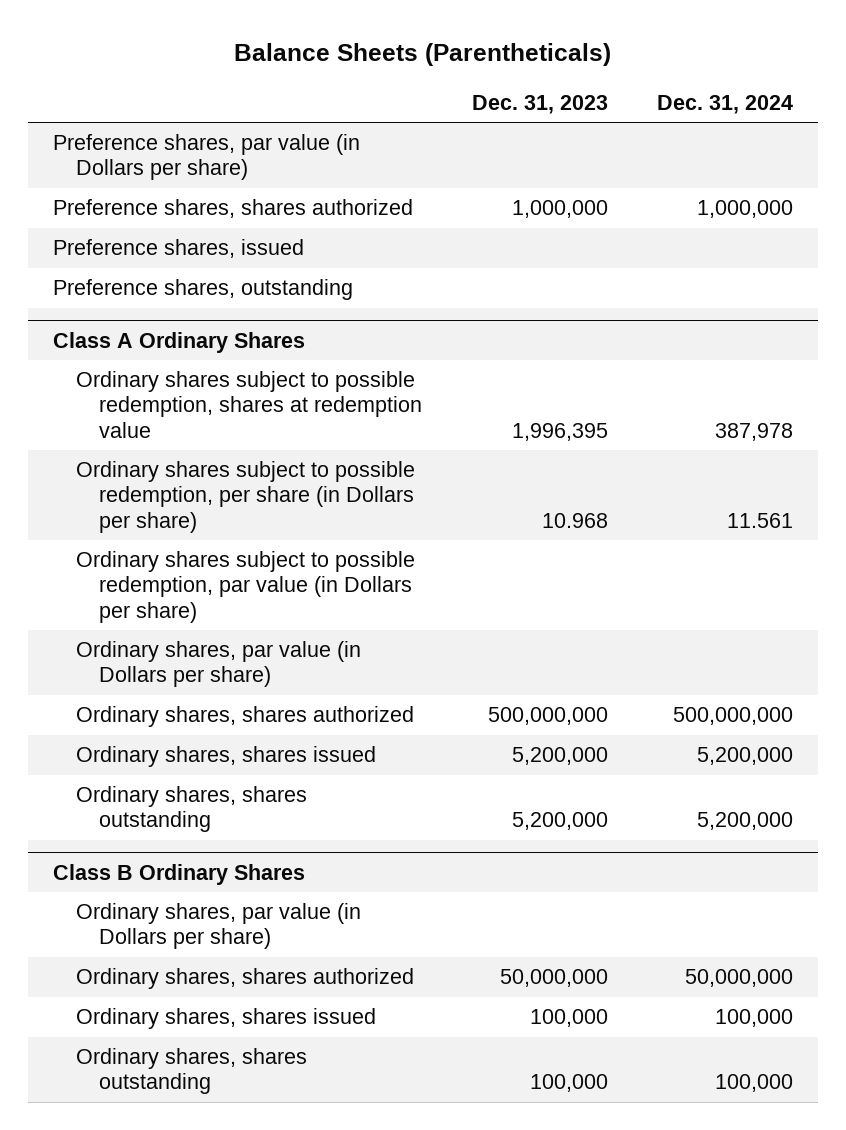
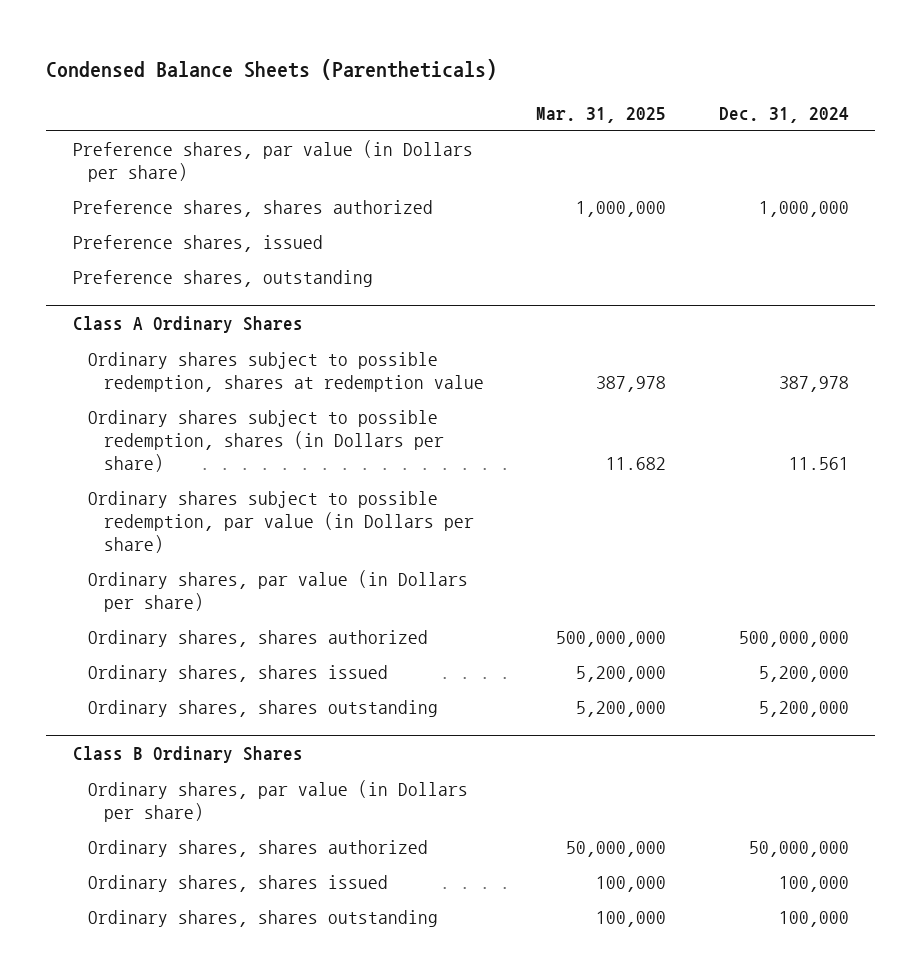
[233,43,611,67] Balance Sheets (Parentheticals) -> [46,59,498,81] Condensed Balance Sheets (Parentheticals)
[471,94,608,114] Dec. 31, 2023 -> none
none -> [536,106,667,123] Mar. 31, 2025
[75,461,415,533] Ordinary shares subject to possible redemption, per share (in Dollars per share) -> [88,409,445,472] Ordinary shares subject to possible redemption, shares (in Dollars per share)

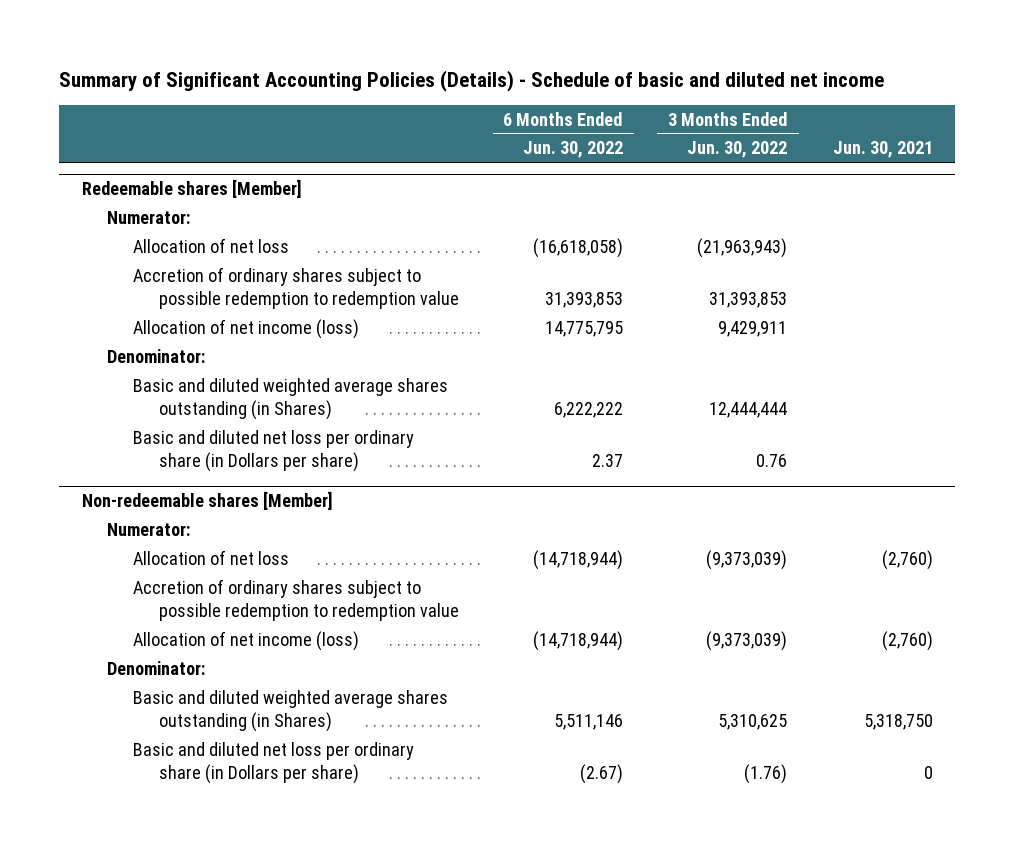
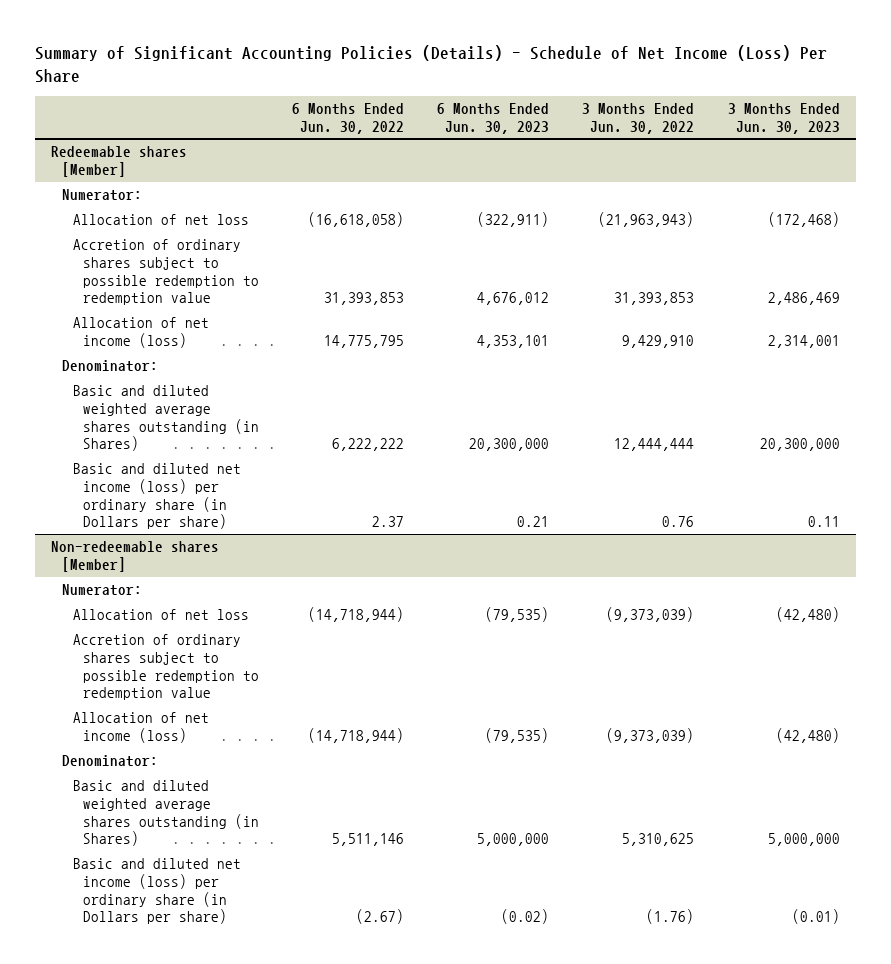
[58,69,884,92] Summary of Significant Accounting Policies (Details) - Schedule of basic and diluted net income -> [34,44,827,83] Summary of Significant Accounting Policies (Details) - Schedule of Net Income (Loss) Per Share
[832,141,933,159] Jun. 30, 2021 -> none
none -> [437,102,550,134] 6 Months Ended Jun. 30, 2023
none -> [727,102,840,134] 3 Months Ended Jun. 30, 2023
[718,320,788,337] 9,429,911 -> [622,334,695,348] 9,429,910
[132,429,414,473] Basic and diluted net loss per ordinary share (in Dollars per share) -> [72,463,241,530] Basic and diluted net income (loss) per ordinary share (in Dollars per share)
[132,741,414,785] Basic and diluted net loss per ordinary share (in Dollars per share) -> [72,858,241,925] Basic and diluted net income (loss) per ordinary share (in Dollars per share)

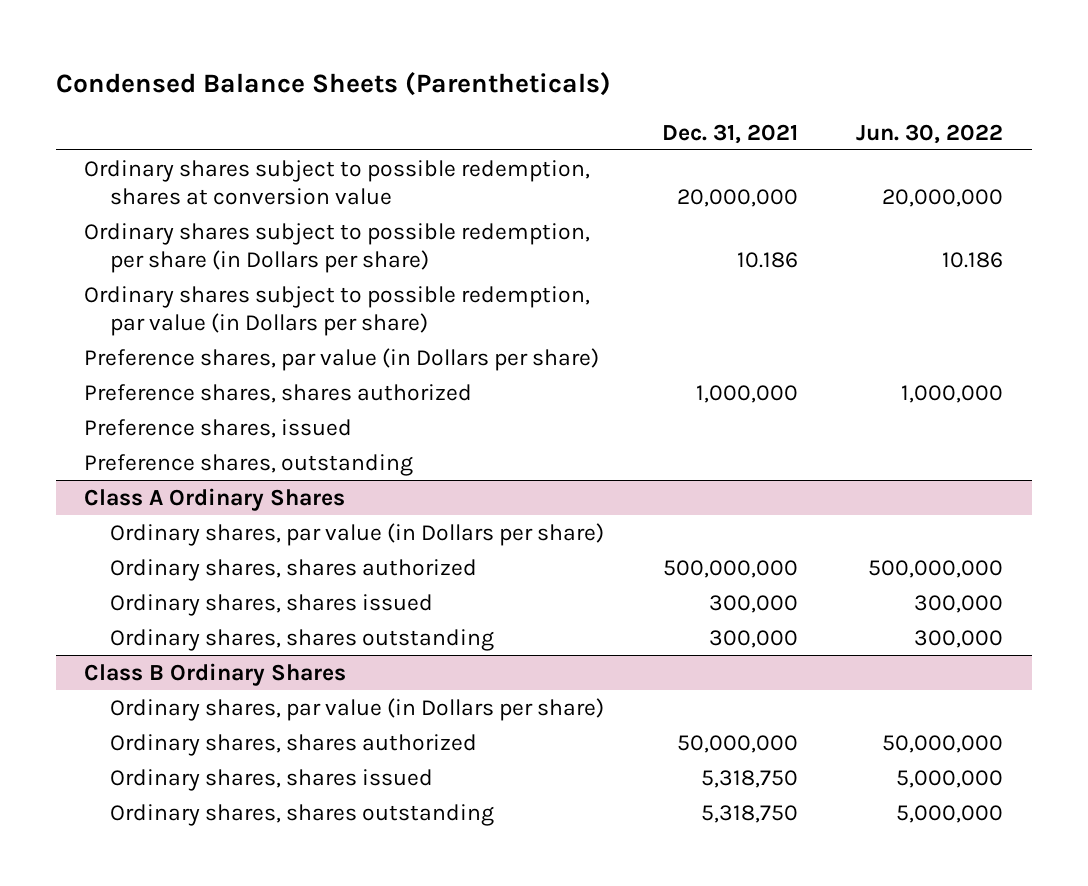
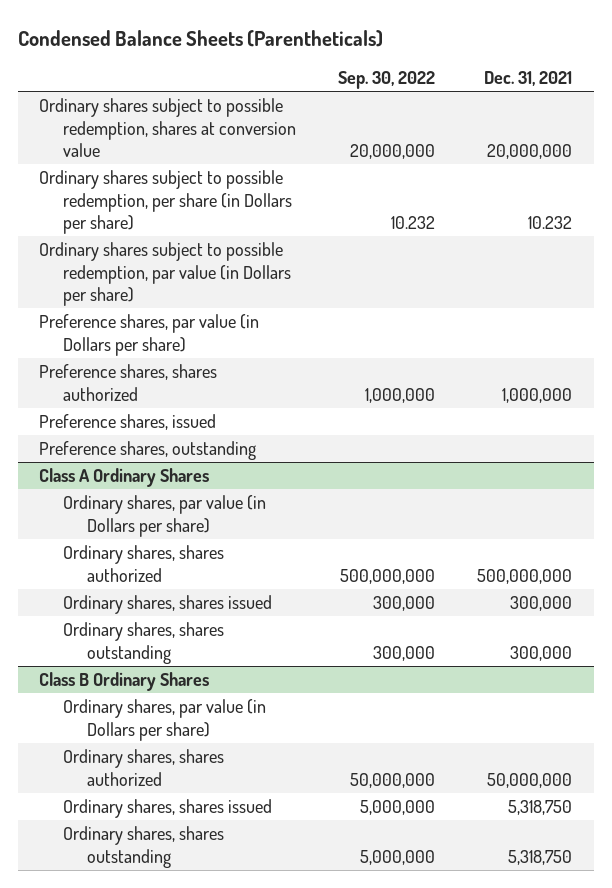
[856,123,1004,144] Jun. 30, 2022 -> none
none -> [338,70,436,89] Sep. 30, 2022
[737,251,799,268] 10.186 -> [528,216,573,230] 10.232

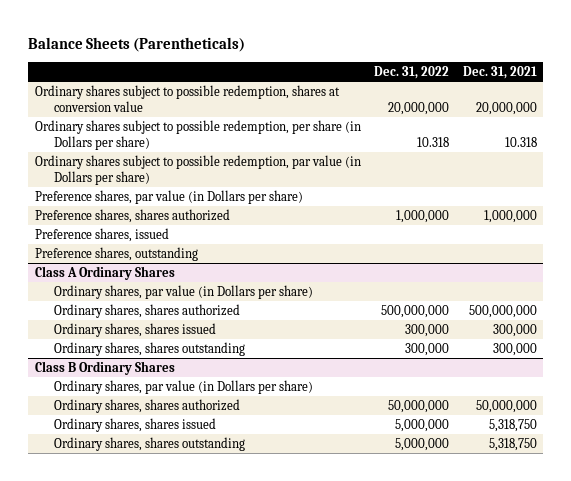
[18,29,384,47] Condensed Balance Sheets (Parentheticals) -> [28,36,246,52] Balance Sheets (Parentheticals)
[338,70,436,89] Sep. 30, 2022 -> none
none -> [374,65,450,79] Dec. 31, 2022
[528,216,573,230] 10.232 -> [504,136,537,147] 10.318

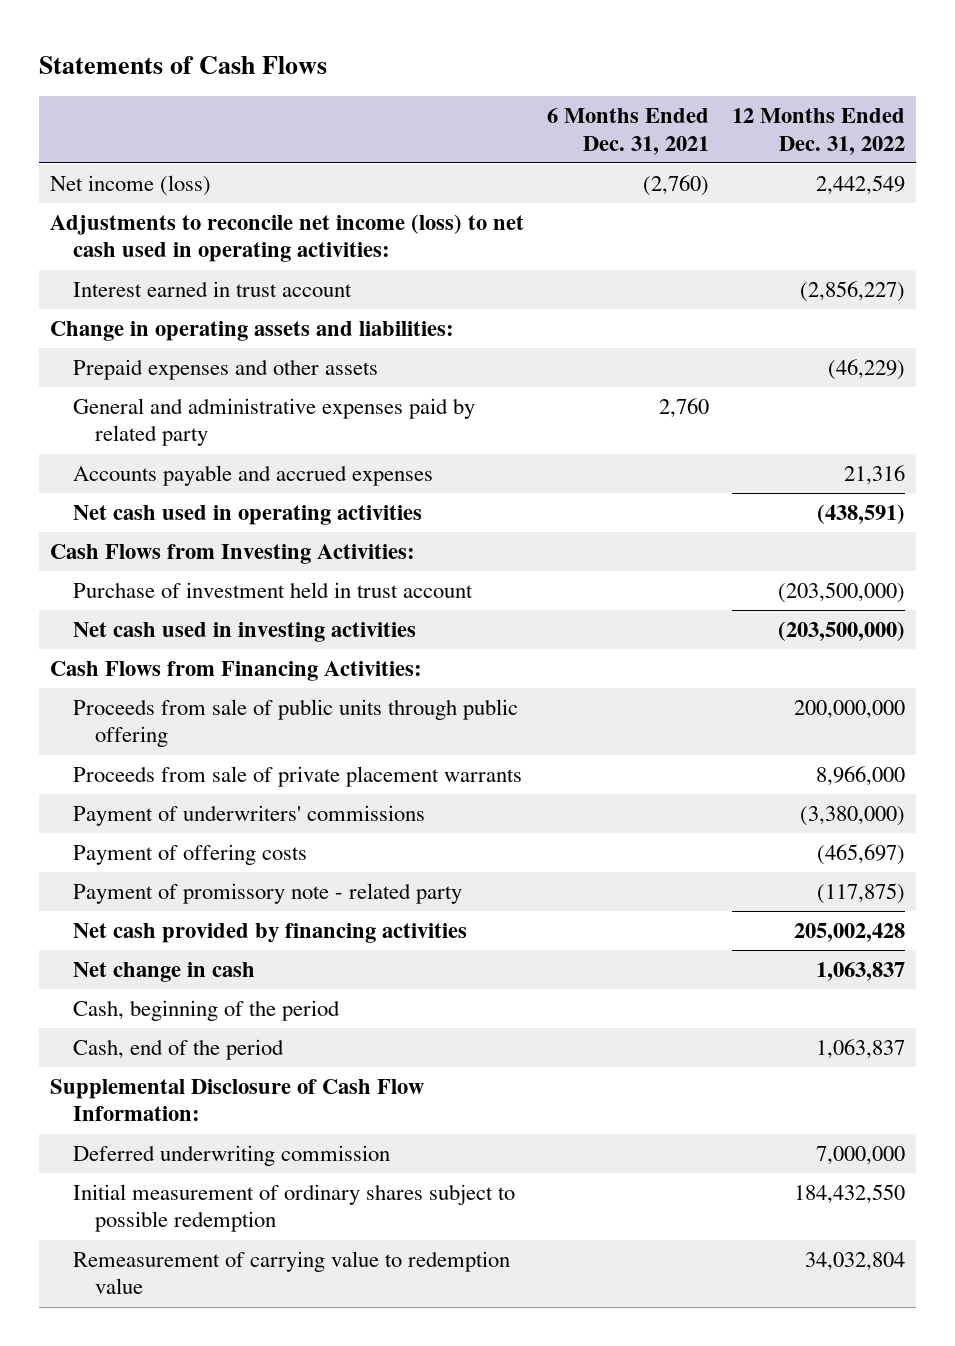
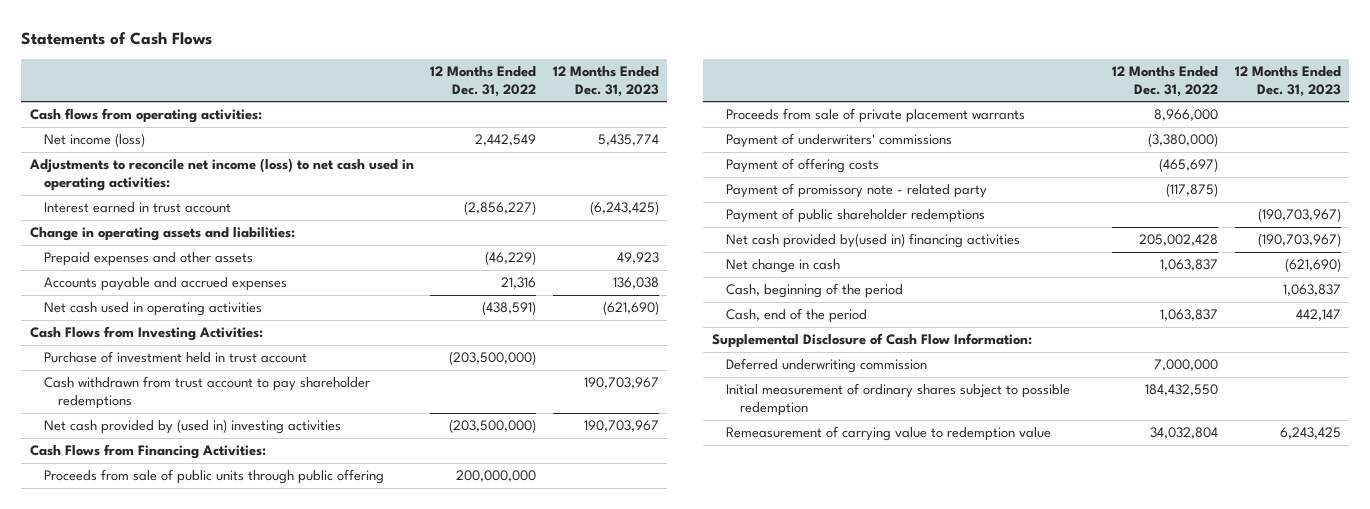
[546,108,709,155] 6 Months Ended Dec. 31, 2021 -> none
none -> [552,65,659,97] 12 Months Ended Dec. 31, 2023
none -> [29,108,262,124] Cash flows from operating activities:
[72,398,475,447] General and administrative expenses paid by related party -> none
none -> [43,376,370,410] Cash withdrawn from trust account to pay shareholder redemptions
[72,622,416,643] Net cash used in investing activities -> [43,419,341,435] Net cash provided by (used in) investing activities
none -> [725,208,985,224] Payment of public shareholder redemptions
[72,923,467,944] Net cash provided by financing activities -> [725,233,1020,249] Net cash provided by(used in) financing activities

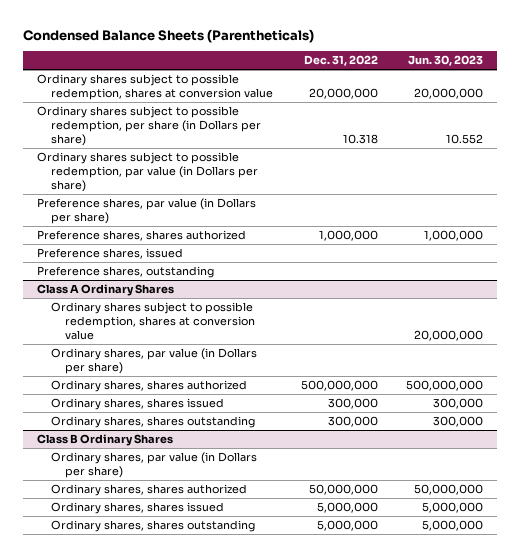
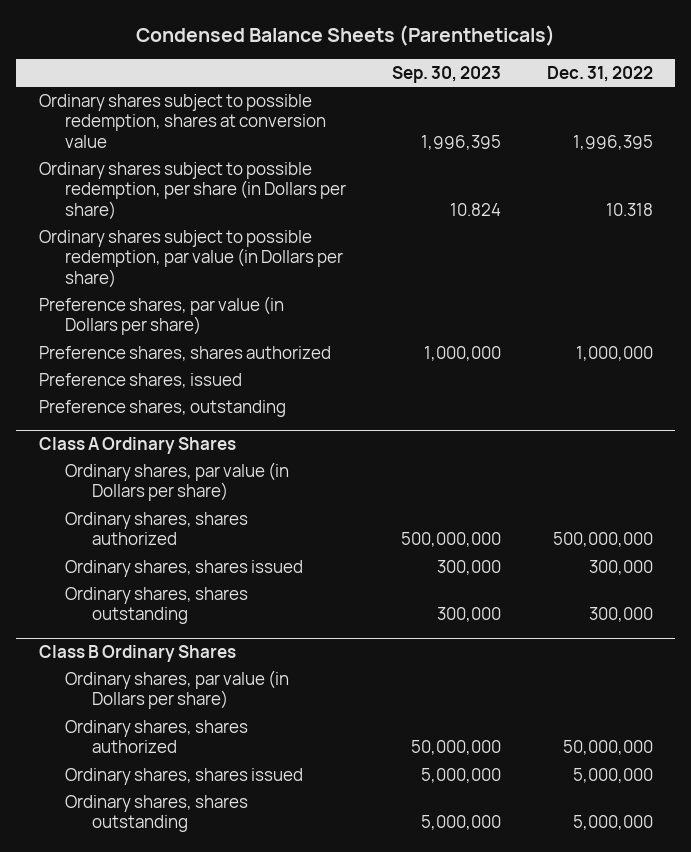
[408,55,484,67] Jun. 30, 2023 -> none
none -> [391,65,501,83] Sep. 30, 2023
[309,88,379,100] 20,000,000 -> [572,135,653,151] 1,996,395
[51,302,256,341] Ordinary shares subject to possible redemption, shares at conversion value -> none

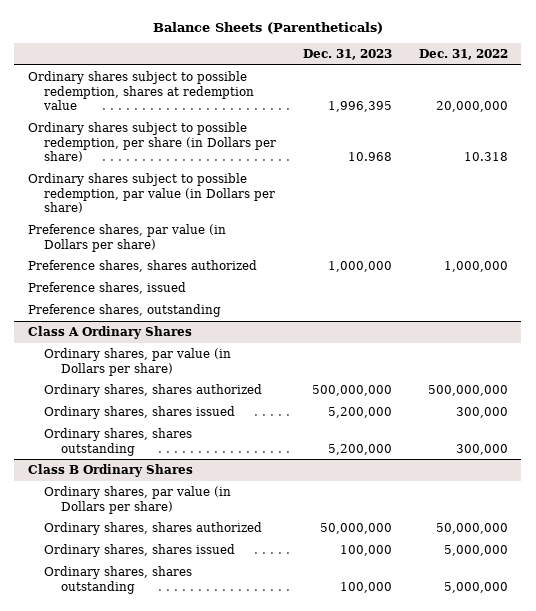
[135,25,555,47] Condensed Balance Sheets (Parentheticals) -> [152,21,383,34] Balance Sheets (Parentheticals)
[391,65,501,83] Sep. 30, 2023 -> none
none -> [303,49,393,61] Dec. 31, 2023
[38,93,327,149] Ordinary shares subject to possible redemption, shares at conversion value -> [27,71,255,111] Ordinary shares subject to possible redemption, shares at redemption value
[572,135,653,151] 1,996,395 -> [435,101,508,113] 20,000,000

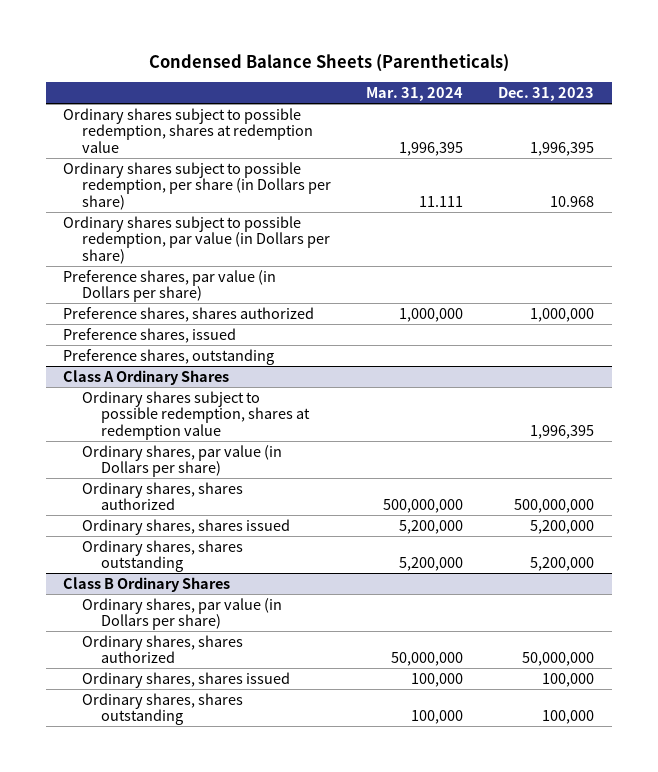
[152,21,383,34] Balance Sheets (Parentheticals) -> [148,54,509,73] Condensed Balance Sheets (Parentheticals)
[418,49,508,61] Dec. 31, 2022 -> none
none -> [366,87,464,102] Mar. 31, 2024
none -> [82,390,310,440] Ordinary shares subject to possible redemption, shares at redemption value

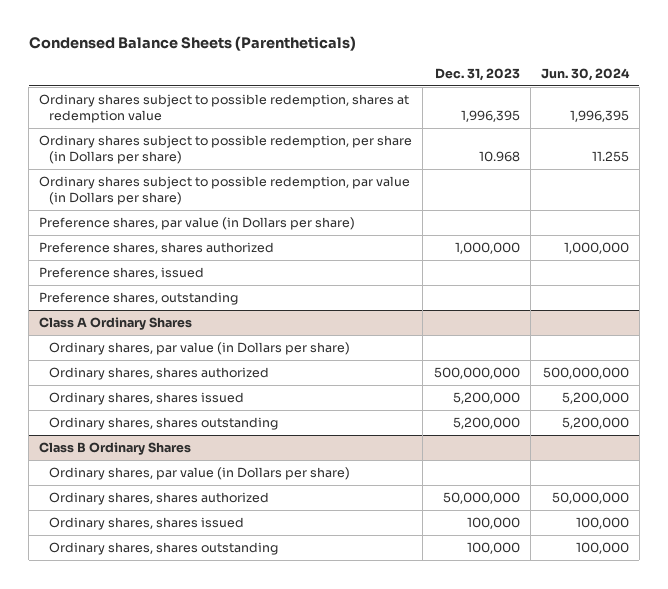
[366,87,464,102] Mar. 31, 2024 -> none
none -> [540,67,630,81] Jun. 30, 2024
[82,390,310,440] Ordinary shares subject to possible redemption, shares at redemption value -> none

